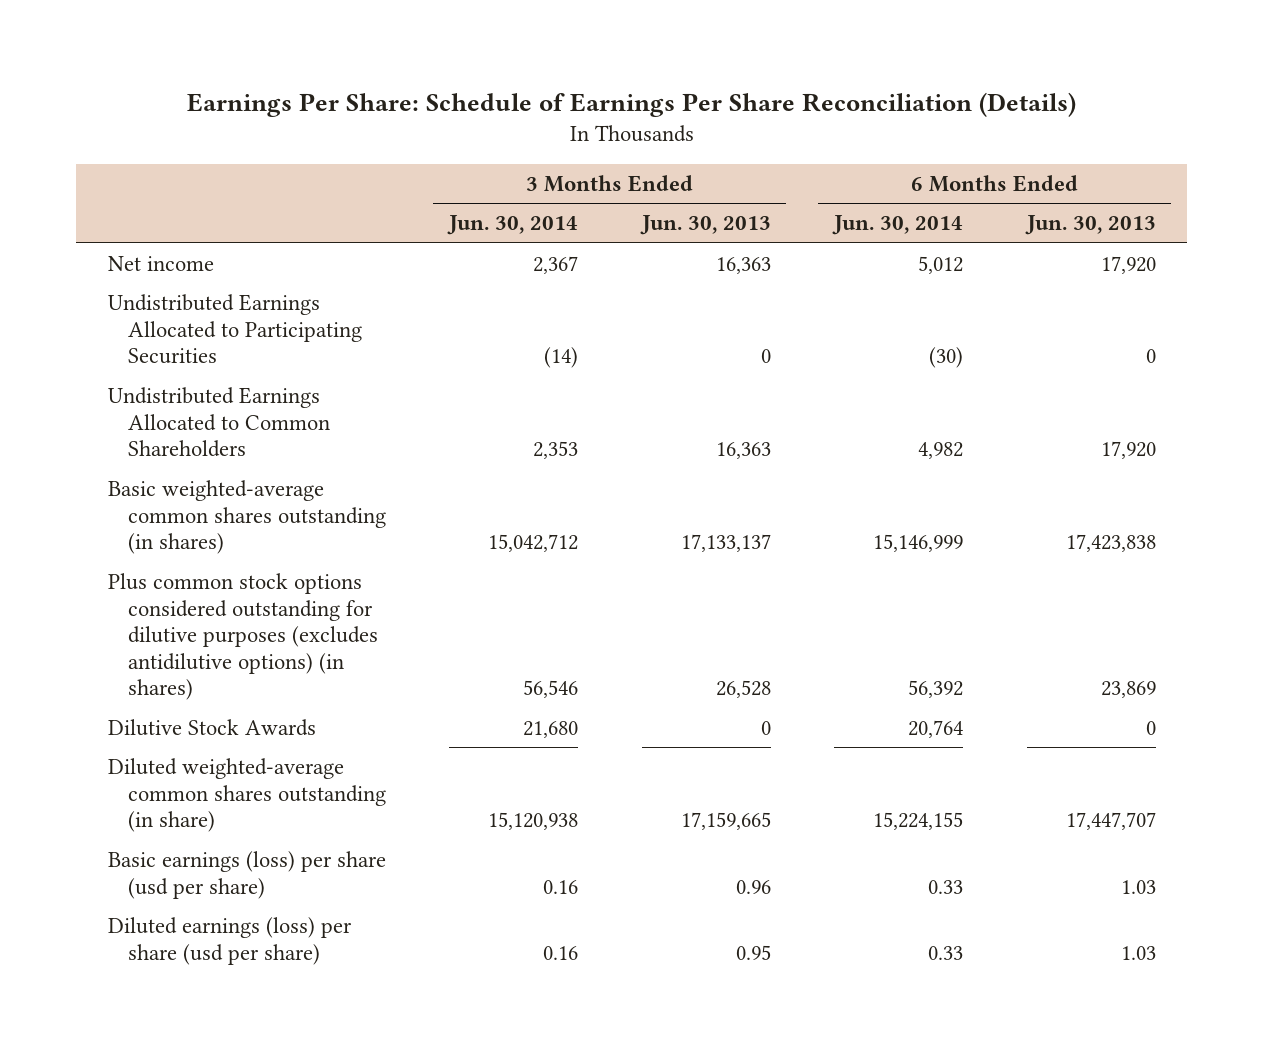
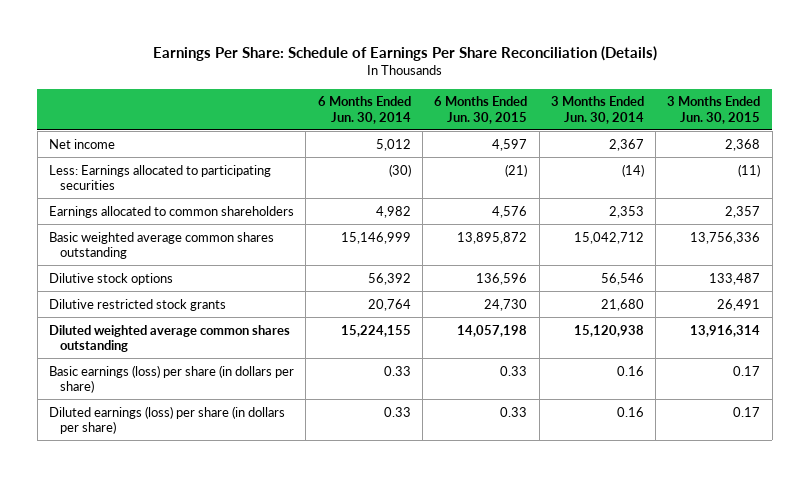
[639,215,771,236] Jun. 30, 2013 -> none
[1024,215,1156,236] Jun. 30, 2013 -> none
none -> [434,96,528,124] 6 Months Ended Jun. 30, 2015
none -> [667,96,761,124] 3 Months Ended Jun. 30, 2015
[107,294,362,365] Undistributed Earnings Allocated to Participating Securities -> [49,164,272,191] Less: Earnings allocated to participating securities
[107,387,330,458] Undistributed Earnings Allocated to Common Shareholders -> [49,205,295,218] Earnings allocated to common shareholders
[107,480,386,555] Basic weighted-average common shares outstanding (in shares) -> [49,231,275,260] Basic weighted average common shares outstanding
[107,573,378,701] Plus common stock options considered outstanding for dilutive purposes (excludes antidilutive options) (in shares) -> [49,272,174,285] Dilutive stock options
[107,719,316,737] Dilutive Stock Awards -> [49,298,227,311] Dilutive restricted stock grants
[107,758,386,833] Diluted weighted-average common shares outstanding (in share) -> [49,324,291,353] Diluted weighted average common shares outstanding
[107,851,386,899] Basic earnings (loss) per share (usd per share) -> [49,364,295,394] Basic earnings (loss) per share (in dollars per share)
[107,917,352,965] Diluted earnings (loss) per share (usd per share) -> [49,405,286,435] Diluted earnings (loss) per share (in dollars per share)

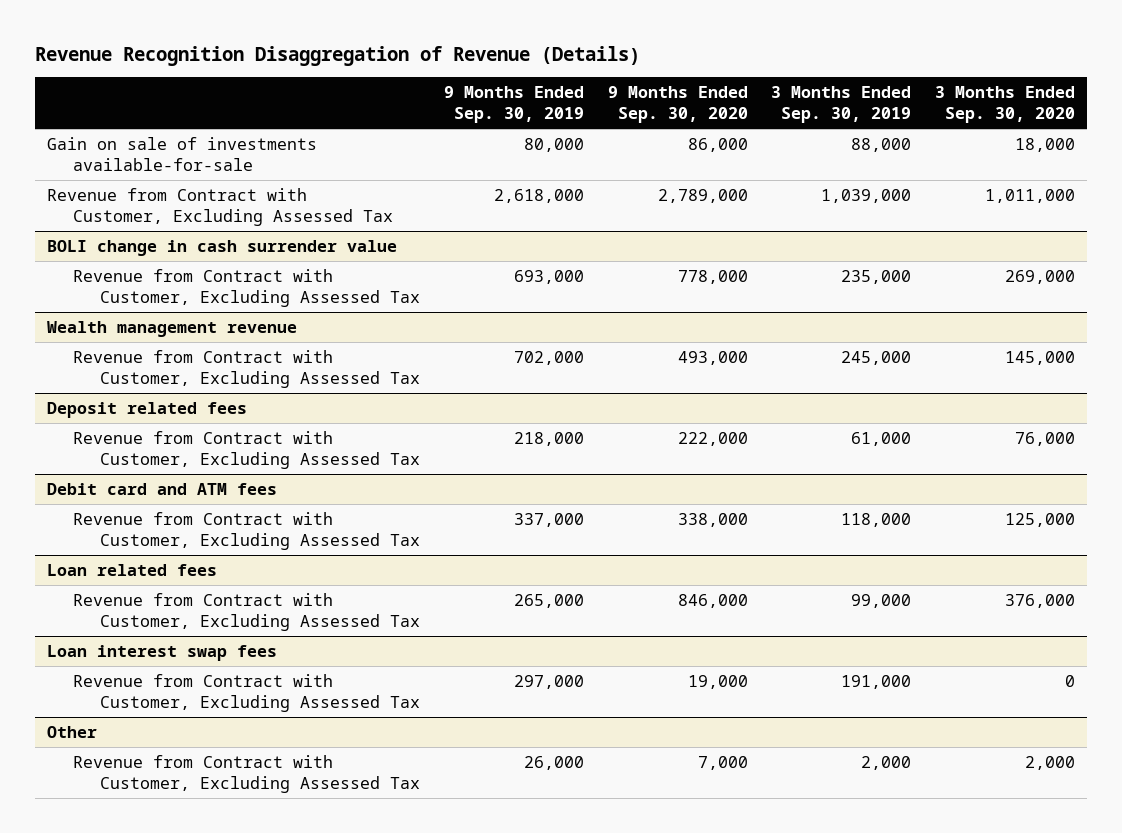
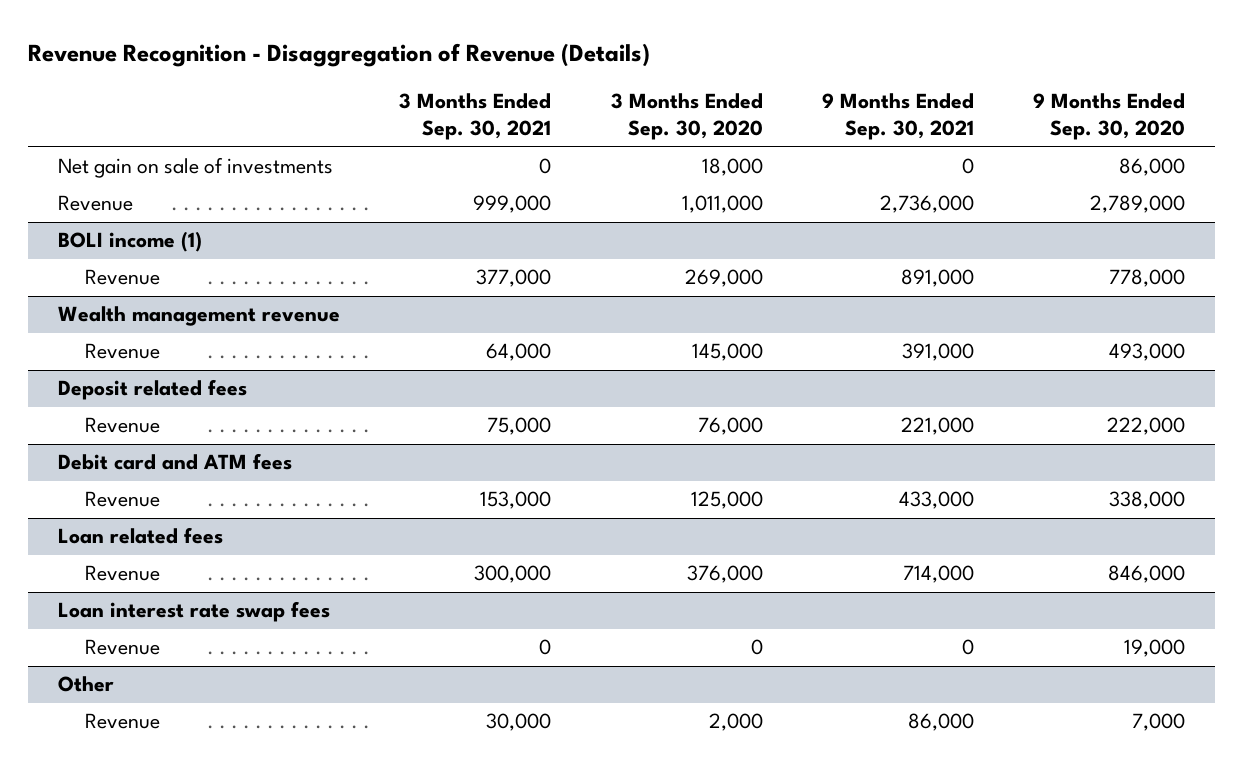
[35,45,641,66] Revenue Recognition Disaggregation of Revenue (Details) -> [28,43,651,68] Revenue Recognition - Disaggregation of Revenue (Details)
[443,86,584,124] 9 Months Ended Sep. 30, 2019 -> none
[771,86,912,124] 3 Months Ended Sep. 30, 2019 -> none
none -> [399,93,552,141] 3 Months Ended Sep. 30, 2021
none -> [822,93,975,141] 9 Months Ended Sep. 30, 2021
[47,137,318,171] Gain on sale of investments available-for-sale -> [58,157,334,179] Net gain on sale of investments
[47,188,394,226] Revenue from Contract with Customer, Excluding Assessed Tax -> [58,195,134,212] Revenue
[47,240,398,257] BOLI change in cash surrender value -> [58,231,203,253] BOLI income (1)
[73,269,420,307] Revenue from Contract with Customer, Excluding Assessed Tax -> [85,269,161,286] Revenue
[73,350,420,388] Revenue from Contract with Customer, Excluding Assessed Tax -> [85,343,161,360] Revenue
[73,431,420,469] Revenue from Contract with Customer, Excluding Assessed Tax -> [85,417,161,434] Revenue
[73,512,420,550] Revenue from Contract with Customer, Excluding Assessed Tax -> [85,491,161,508] Revenue
[73,593,420,631] Revenue from Contract with Customer, Excluding Assessed Tax -> [85,565,161,582] Revenue
[47,645,278,662] Loan interest swap fees -> [58,601,331,623] Loan interest rate swap fees
[73,674,420,712] Revenue from Contract with Customer, Excluding Assessed Tax -> [85,639,161,656] Revenue
[73,755,420,793] Revenue from Contract with Customer, Excluding Assessed Tax -> [85,713,161,730] Revenue

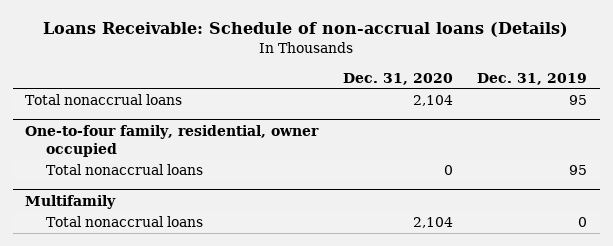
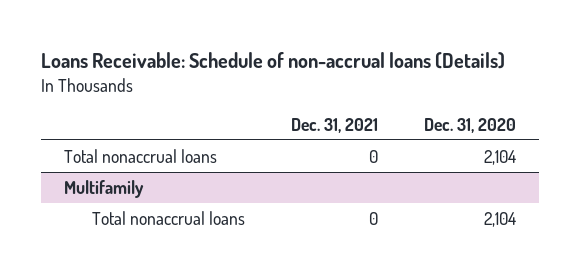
[477,72,588,85] Dec. 31, 2019 -> none
none -> [290,117,378,133] Dec. 31, 2021
[25,124,320,157] One-to-four family, residential, owner occupied -> none
[46,163,204,175] Total nonaccrual loans -> none

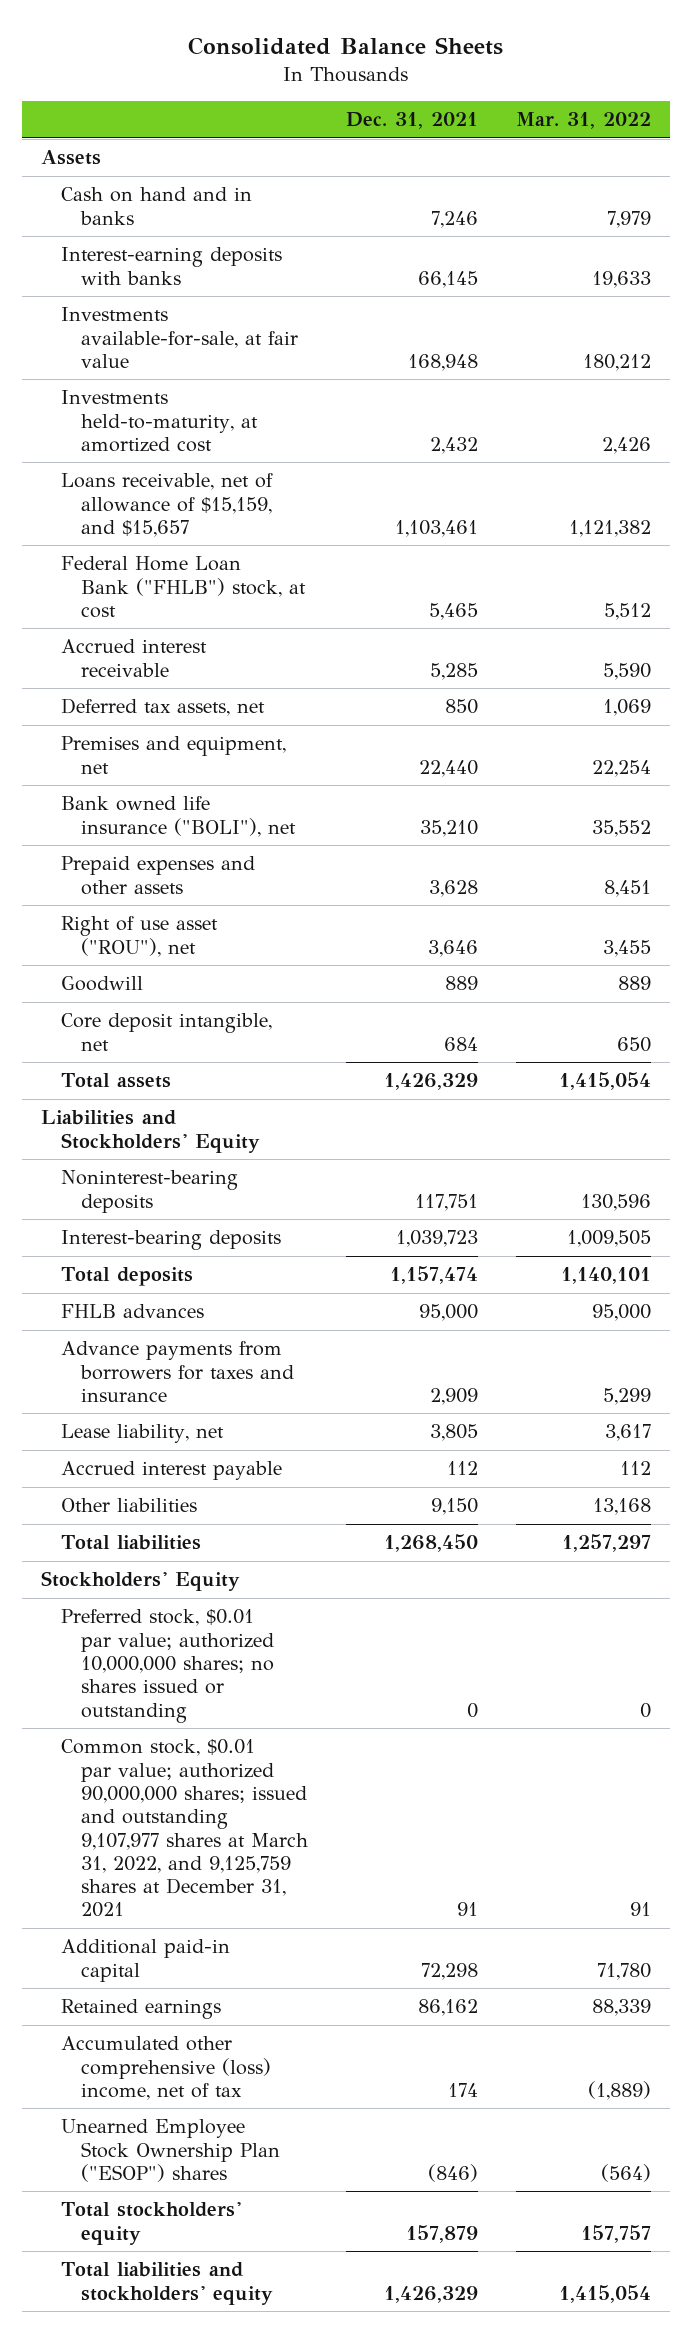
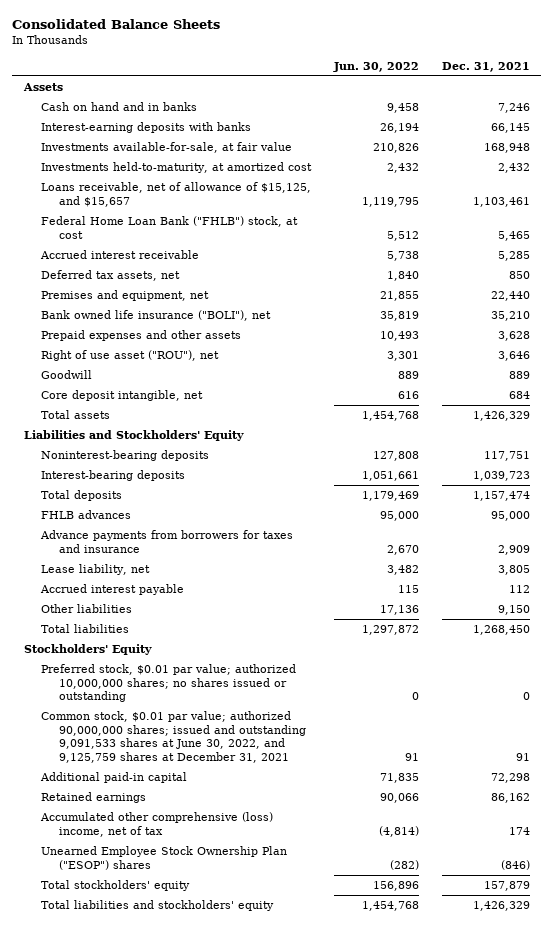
[515,112,651,130] Mar. 31, 2022 -> none
none -> [332,61,419,72] Jun. 30, 2022
[61,473,274,537] Loans receivable, net of allowance of $15,159, and $15,657 -> [41,182,312,207] Loans receivable, net of allowance of $15,125, and $15,657
[61,1739,309,1918] Common stock, $0.01 par value; authorized 90,000,000 shares; issued and outstanding 9,107,977 shares at March 31, 2022, and 9,125,759 shares at December 31, 2021 -> [41,711,306,763] Common stock, $0.01 par value; authorized 90,000,000 shares; issued and outstanding 9,091,533 shares at June 30, 2022, and 9,125,759 shares at December 31, 2021

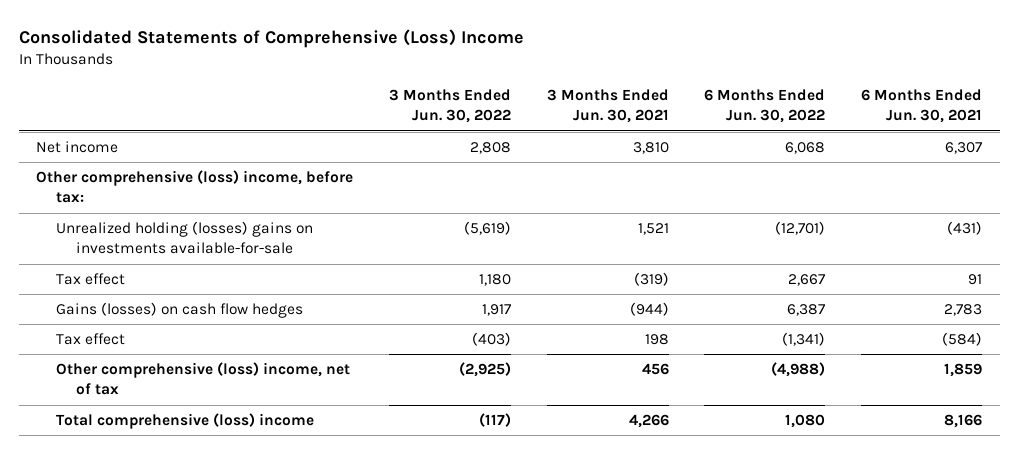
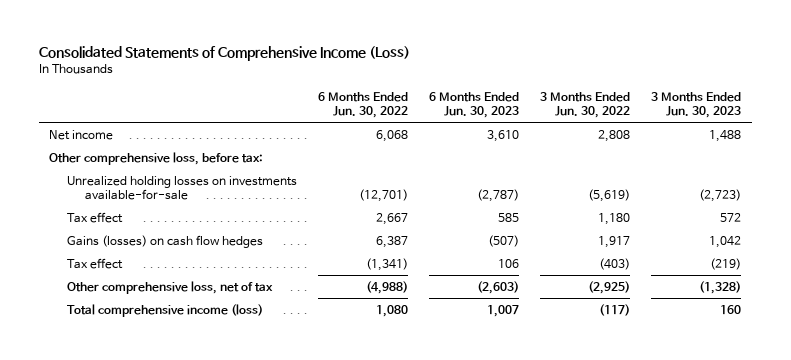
[18,28,524,48] Consolidated Statements of Comprehensive (Loss) Income -> [38,46,410,62] Consolidated Statements of Comprehensive Income (Loss)
[546,88,669,124] 3 Months Ended Jun. 30, 2021 -> none
[860,88,982,124] 6 Months Ended Jun. 30, 2021 -> none
none -> [429,92,520,119] 6 Months Ended Jun. 30, 2023
none -> [651,92,742,119] 3 Months Ended Jun. 30, 2023
[36,170,354,204] Other comprehensive (loss) income, before tax: -> [49,151,264,165] Other comprehensive loss, before tax:
[56,221,314,255] Unrealized holding (losses) gains on investments available-for-sale -> [67,175,298,200] Unrealized holding losses on investments available-for-sale
[56,362,351,396] Other comprehensive (loss) income, net of tax -> [67,280,274,294] Other comprehensive loss, net of tax
[56,413,315,430] Total comprehensive (loss) income -> [67,303,264,317] Total comprehensive income (loss)

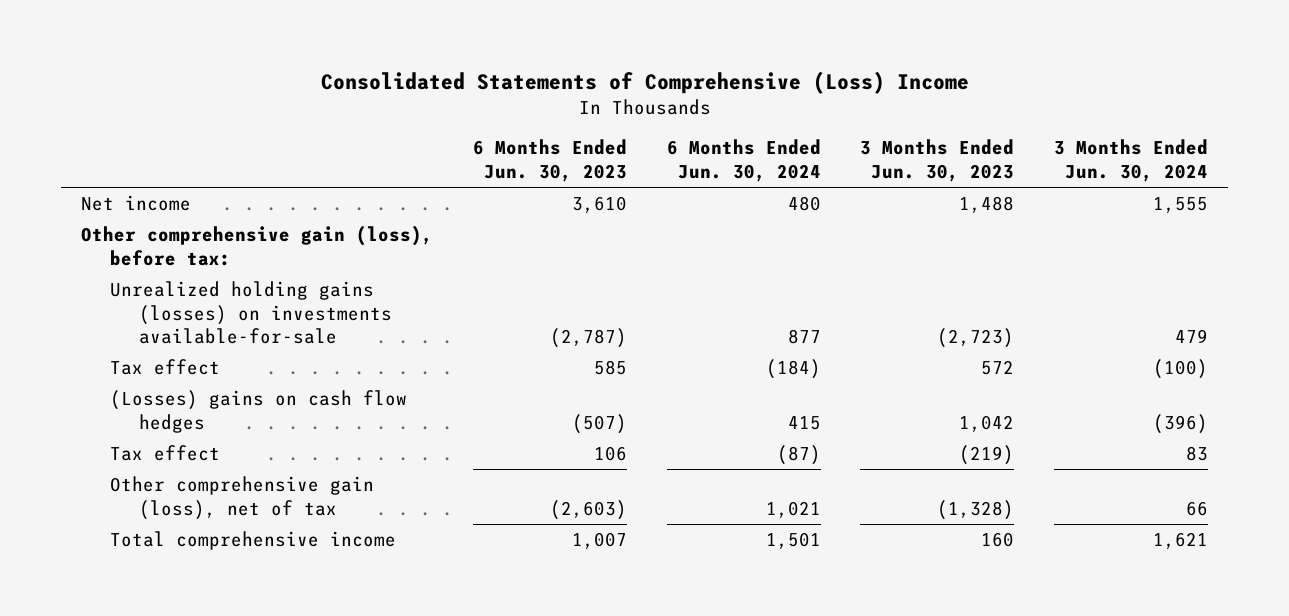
[38,46,410,62] Consolidated Statements of Comprehensive Income (Loss) -> [320,71,969,95] Consolidated Statements of Comprehensive (Loss) Income
[318,92,409,119] 6 Months Ended Jun. 30, 2022 -> none
[540,92,631,119] 3 Months Ended Jun. 30, 2022 -> none
none -> [666,139,821,182] 6 Months Ended Jun. 30, 2024
none -> [1054,139,1209,182] 3 Months Ended Jun. 30, 2024
[49,151,264,165] Other comprehensive loss, before tax: -> [80,225,433,266] Other comprehensive gain (loss), before tax:
[67,175,298,200] Unrealized holding losses on investments available-for-sale -> [109,281,392,345] Unrealized holding gains (losses) on investments available-for-sale
[67,234,264,248] Gains (losses) on cash flow hedges -> [109,390,407,433] (Losses) gains on cash flow hedges
[67,280,274,294] Other comprehensive loss, net of tax -> [109,476,374,520] Other comprehensive gain (loss), net of tax
[67,303,264,317] Total comprehensive income (loss) -> [109,531,396,551] Total comprehensive income

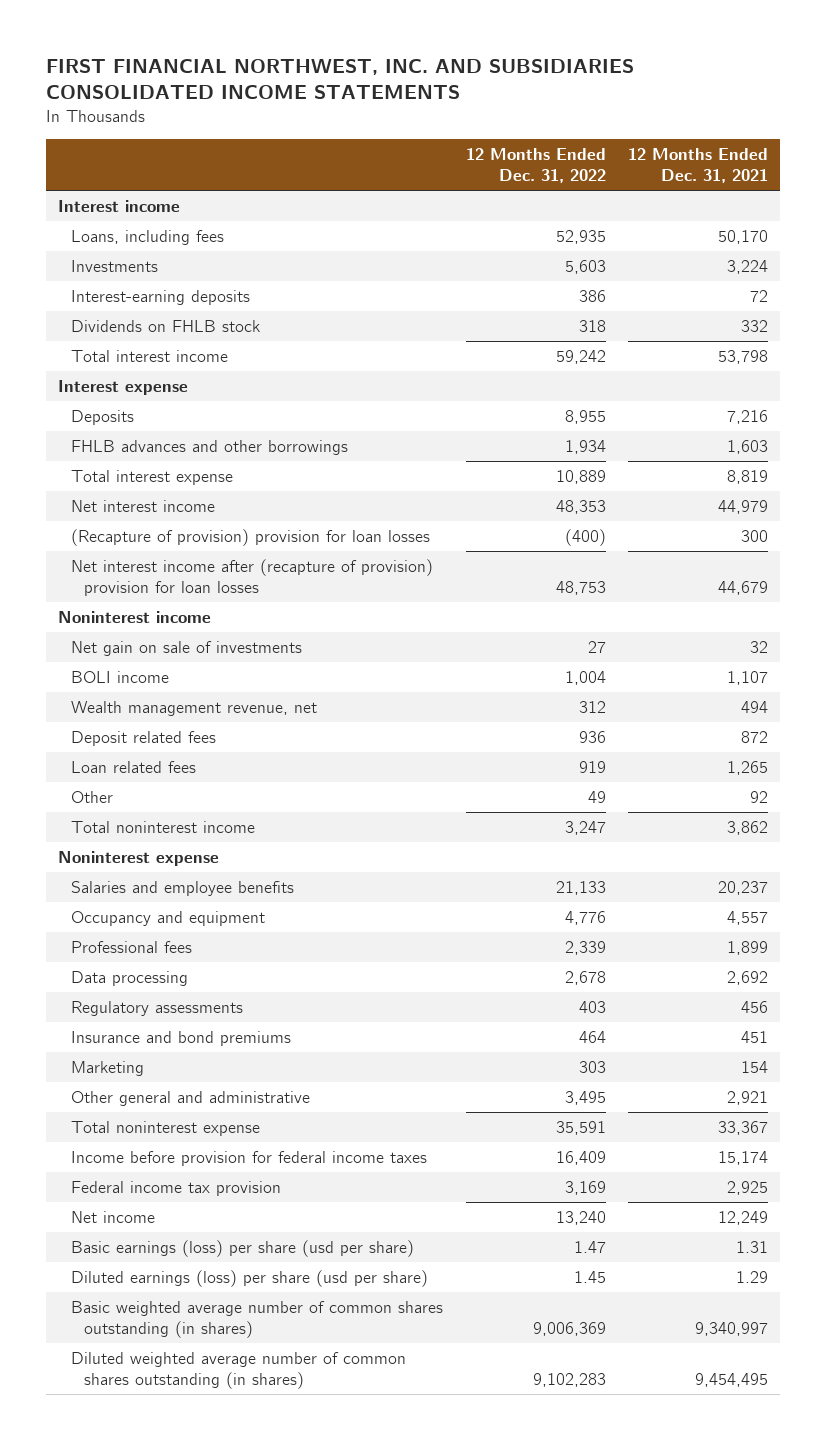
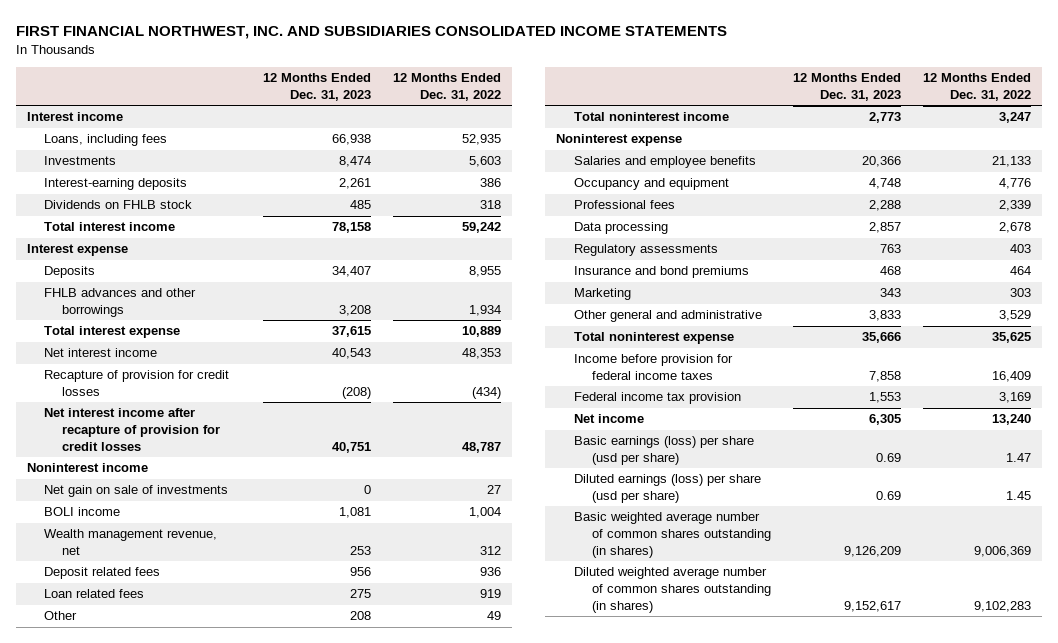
[628,147,769,184] 12 Months Ended Dec. 31, 2021 -> none
none -> [263,73,372,102] 12 Months Ended Dec. 31, 2023
[70,528,430,546] (Recapture of provision) provision for loan losses -> [44,370,230,397] Recapture of provision for credit losses
[564,528,606,546] (400) -> [472,387,502,400] (434)
[70,558,433,597] Net interest income after (recapture of provision) provision for loan losses -> [44,408,220,451] Net interest income after recapture of provision for credit losses
[555,581,606,596] 48,753 -> [462,441,502,453] 48,787
[564,1090,606,1105] 3,495 -> [998,310,1031,322] 3,529
[555,1120,606,1135] 35,591 -> [991,332,1031,344] 35,625

